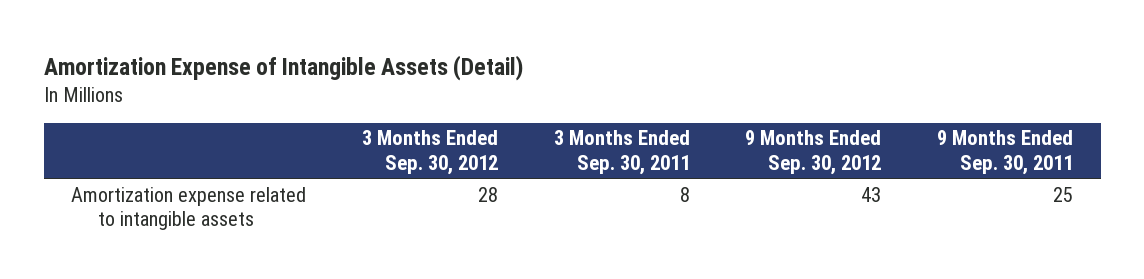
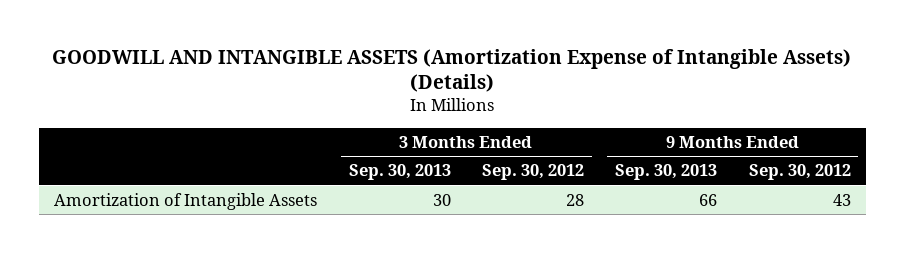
[43,54,523,81] Amortization Expense of Intangible Assets (Detail) -> [52,48,852,93] GOODWILL AND INTANGIBLE ASSETS (Amortization Expense of Intangible Assets) (Details)
[553,130,690,175] 3 Months Ended Sep. 30, 2011 -> none
[936,130,1073,175] 9 Months Ended Sep. 30, 2011 -> none
none -> [348,164,451,181] Sep. 30, 2013
none -> [615,164,718,181] Sep. 30, 2013
[71,186,307,231] Amortization expense related to intangible assets -> [54,193,318,211] Amortization of Intangible Assets

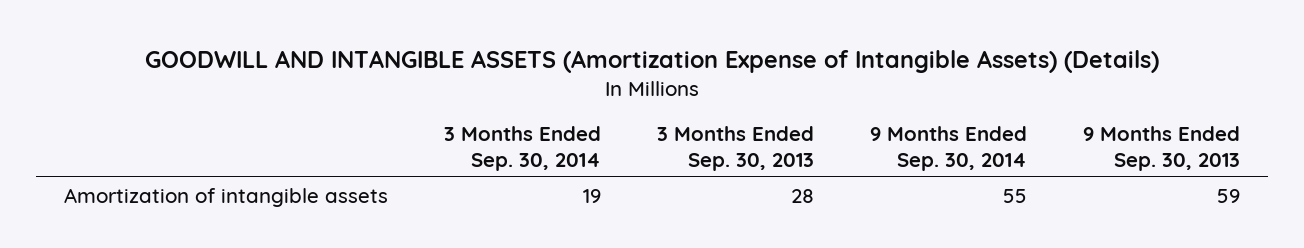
[481,164,584,181] Sep. 30, 2012 -> none
[748,164,851,181] Sep. 30, 2012 -> none
none -> [444,126,602,171] 3 Months Ended Sep. 30, 2014
none -> [870,126,1028,171] 9 Months Ended Sep. 30, 2014
[54,193,318,211] Amortization of Intangible Assets -> [64,187,389,207] Amortization of intangible assets
[432,194,451,207] 30 -> [791,188,815,203] 28
[699,194,718,207] 66 -> [1216,188,1240,203] 59

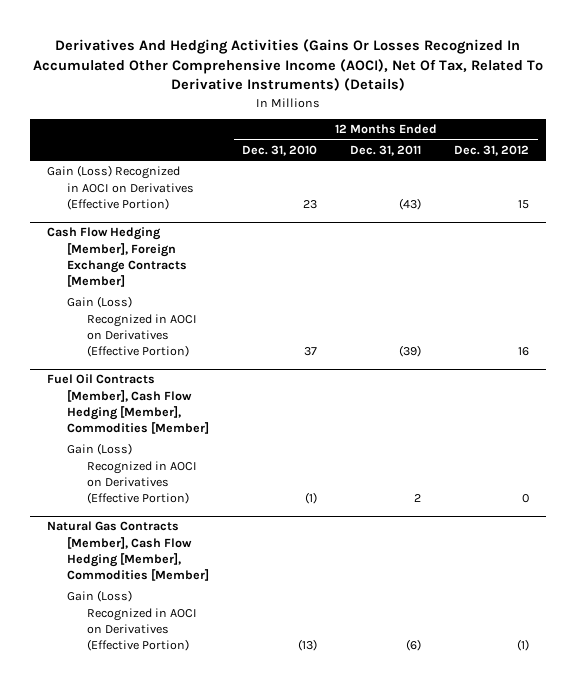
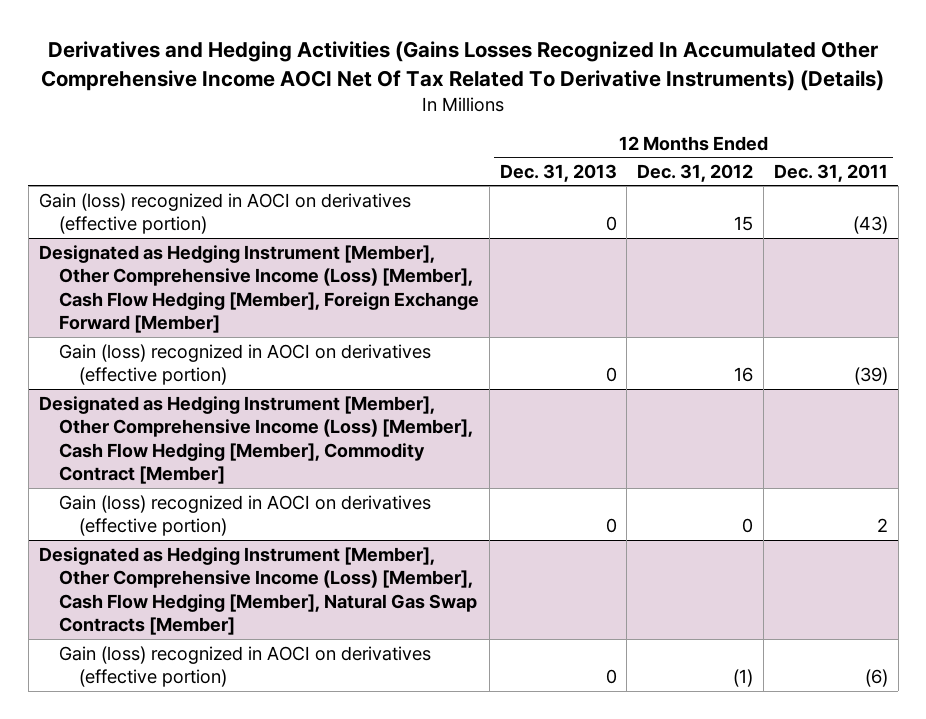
[32,38,543,92] Derivatives And Hedging Activities (Gains Or Losses Recognized In Accumulated Other Comprehensive Income (AOCI), Net Of Tax, Related To Derivative Instruments) (Details) -> [41,41,885,91] Derivatives and Hedging Activities (Gains Losses Recognized In Accumulated Other Comprehensive Income AOCI Net Of Tax Related To Derivative Instruments) (Details)
[242,144,318,156] Dec. 31, 2010 -> none
none -> [499,163,617,182] Dec. 31, 2013
[46,227,187,288] Cash Flow Hedging [Member], Foreign Exchange Contracts [Member] -> none
[46,374,209,435] Fuel Oil Contracts [Member], Cash Flow Hedging [Member], Commodities [Member] -> none
[46,521,209,582] Natural Gas Contracts [Member], Cash Flow Hedging [Member], Commodities [Member] -> none
[46,165,194,210] Gain (Loss) Recognized in AOCI on Derivatives (Effective Portion) -> [38,192,411,235] Gain (loss) recognized in AOCI on derivatives (effective portion)
none -> [38,244,479,334] Designated as Hedging Instrument [Member], Other Comprehensive Income (Loss) [Member], Cash Flow Hedging [Member], Foreign Exchange Forward [Member]
[66,296,198,358] Gain (Loss) Recognized in AOCI on Derivatives (Effective Portion) -> [58,343,431,386] Gain (loss) recognized in AOCI on derivatives (effective portion)
none -> [38,395,473,485] Designated as Hedging Instrument [Member], Other Comprehensive Income (Loss) [Member], Cash Flow Hedging [Member], Commodity Contract [Member]
[66,443,198,505] Gain (Loss) Recognized in AOCI on Derivatives (Effective Portion) -> [58,494,431,537] Gain (loss) recognized in AOCI on derivatives (effective portion)
none -> [38,546,477,636] Designated as Hedging Instrument [Member], Other Comprehensive Income (Loss) [Member], Cash Flow Hedging [Member], Natural Gas Swap Contracts [Member]
[66,590,198,652] Gain (Loss) Recognized in AOCI on Derivatives (Effective Portion) -> [58,645,431,688] Gain (loss) recognized in AOCI on derivatives (effective portion)

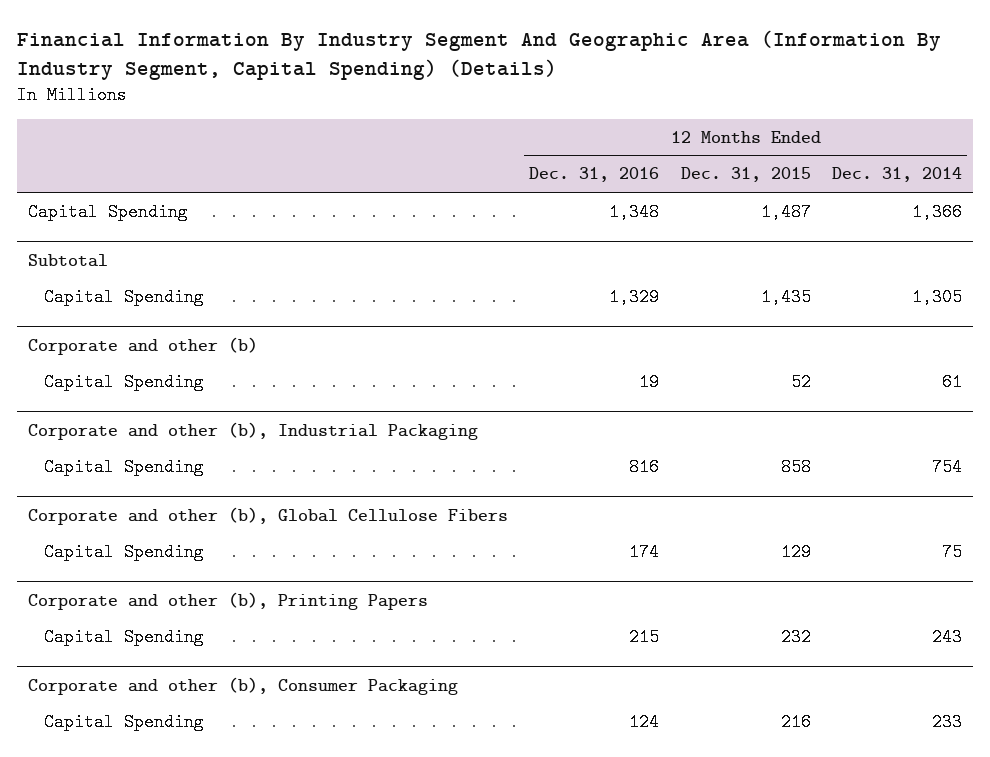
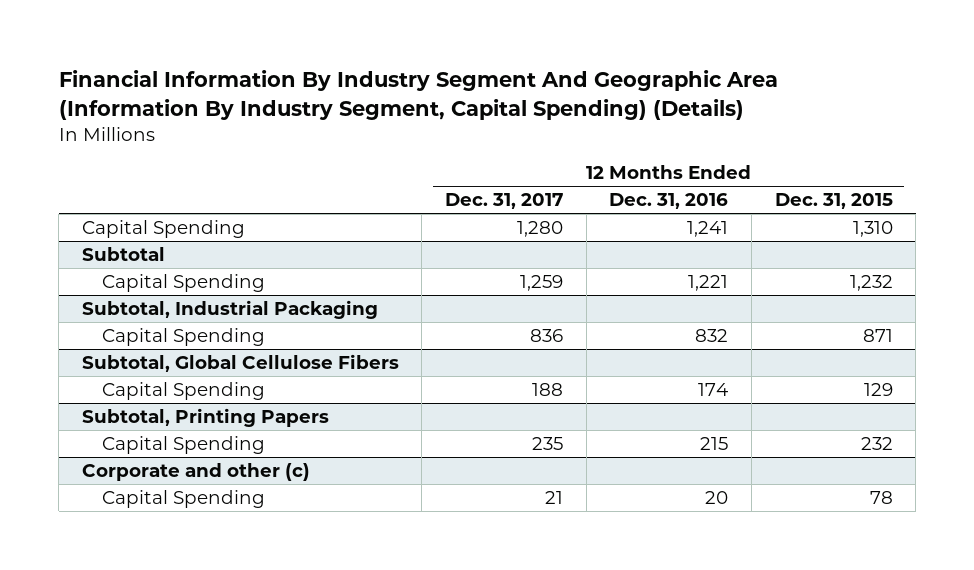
[832,167,963,183] Dec. 31, 2014 -> none
none -> [445,193,564,210] Dec. 31, 2017
[609,203,660,222] 1,348 -> [687,220,729,237] 1,241
[760,203,811,222] 1,487 -> [852,220,893,237] 1,310
[27,336,258,355] Corporate and other (b) -> none
[27,421,478,440] Corporate and other (b), Industrial Packaging -> none
[44,458,205,477] Capital Spending -> none
[27,506,508,525] Corporate and other (b), Global Cellulose Fibers -> none
[609,288,660,307] 1,329 -> [688,274,729,291] 1,221
[760,288,811,307] 1,435 -> [849,274,893,291] 1,232
none -> [81,299,378,319] Subtotal, Industrial Packaging
[639,373,660,392] 19 -> [695,328,729,342] 832
[790,373,811,392] 52 -> [862,328,893,342] 871
none -> [81,353,399,372] Subtotal, Global Cellulose Fibers
[27,591,428,610] Corporate and other (b), Printing Papers -> none
none -> [81,407,329,427] Subtotal, Printing Papers
[27,676,458,695] Corporate and other (b), Consumer Packaging -> none
none -> [81,462,310,481] Corporate and other (c)
[629,713,660,732] 124 -> [705,490,729,504] 20
[780,713,811,732] 216 -> [869,490,893,504] 78

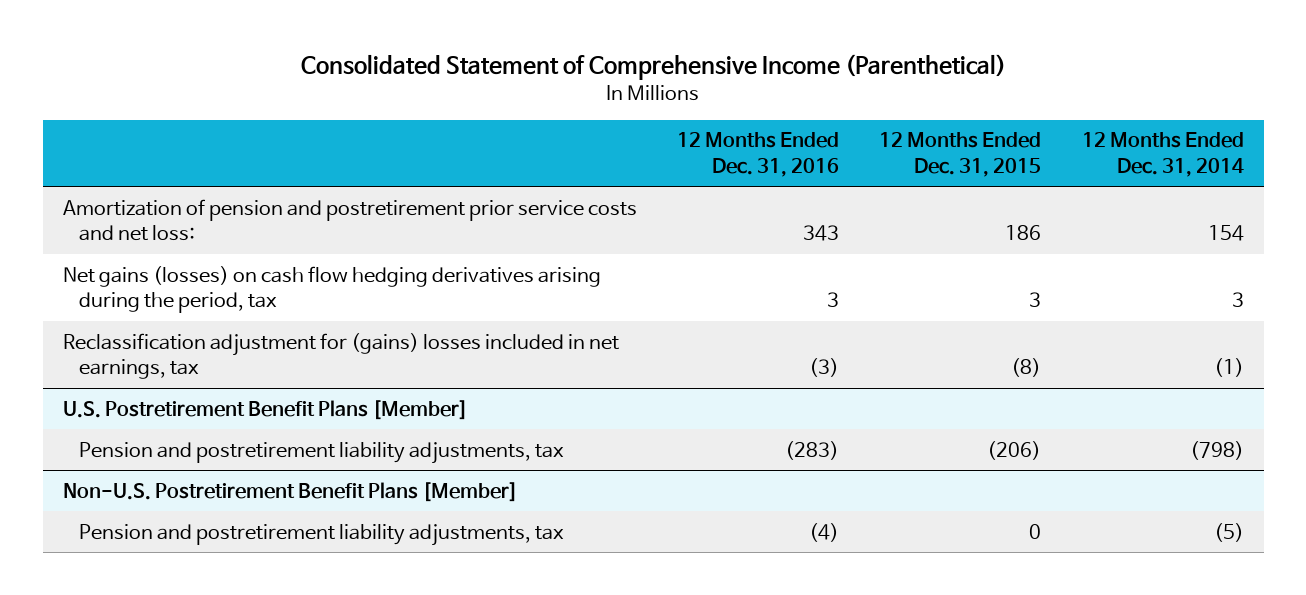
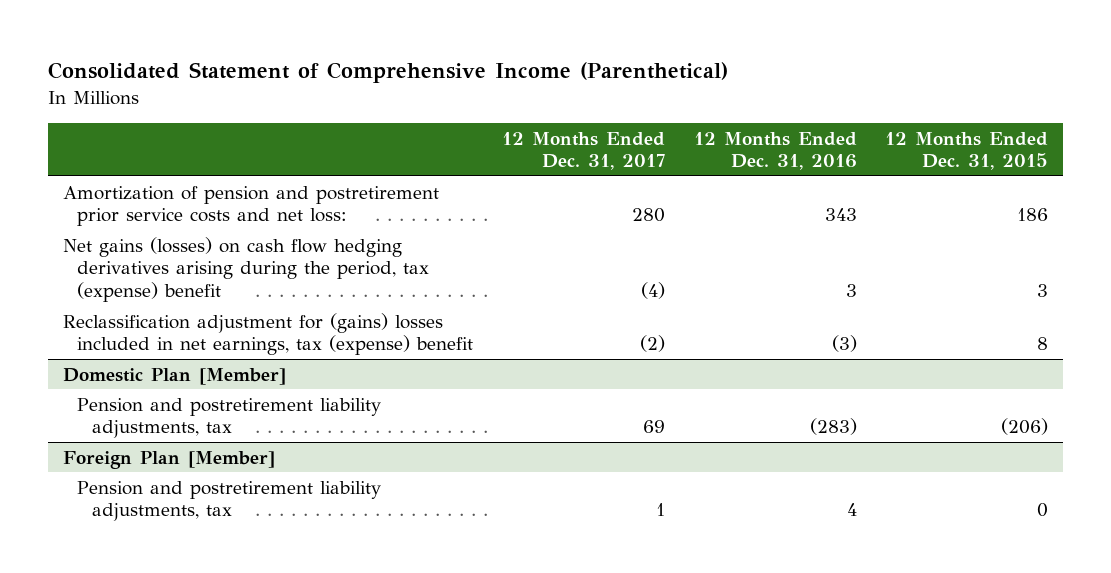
[1081,132,1244,177] 12 Months Ended Dec. 31, 2014 -> none
none -> [502,131,666,171] 12 Months Ended Dec. 31, 2017
[62,399,468,420] U.S. Postretirement Benefit Plans [Member] -> none
[62,265,601,314] Net gains (losses) on cash flow hedging derivatives arising during the period, tax -> [62,236,430,303] Net gains (losses) on cash flow hedging derivatives arising during the period, tax (expense) benefit
[62,332,619,380] Reclassification adjustment for (gains) losses included in net earnings, tax -> [62,312,474,356] Reclassification adjustment for (gains) losses included in net earnings, tax (expense) benefit
[1011,358,1042,378] (8) -> [1037,337,1049,351] 8
none -> [62,367,286,385] Domestic Plan [Member]
[62,481,518,502] Non-U.S. Postretirement Benefit Plans [Member] -> none
none -> [62,450,275,469] Foreign Plan [Member]
[808,522,839,542] (4) -> [846,503,857,517] 4

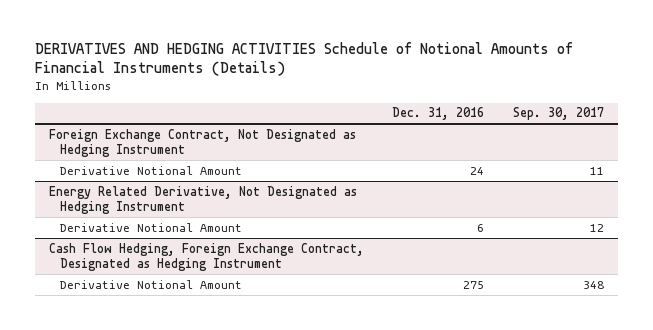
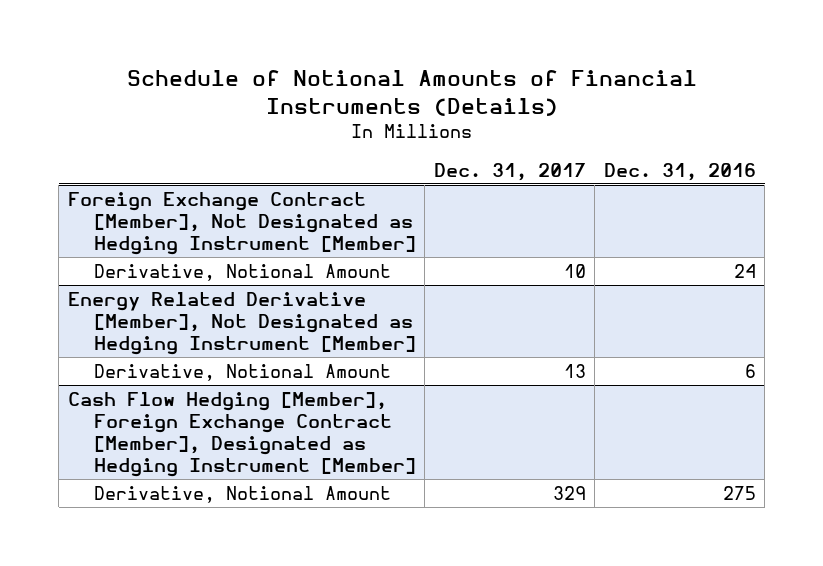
[34,42,573,77] DERIVATIVES AND HEDGING ACTIVITIES Schedule of Notional Amounts of Financial Instruments (Details) -> [126,70,697,117] Schedule of Notional Amounts of Financial Instruments (Details)
[512,107,604,121] Sep. 30, 2017 -> none
none -> [433,162,586,181] Dec. 31, 2017
[48,128,356,157] Foreign Exchange Contract, Not Designated as Hedging Instrument -> [67,191,416,256] Foreign Exchange Contract [Member], Not Designated as Hedging Instrument [Member]
[59,165,242,175] Derivative Notional Amount -> [93,263,391,281] Derivative, Notional Amount
[48,185,357,214] Energy Related Derivative, Not Designated as Hedging Instrument -> [67,291,416,356] Energy Related Derivative [Member], Not Designated as Hedging Instrument [Member]
[59,222,242,232] Derivative Notional Amount -> [93,363,391,381] Derivative, Notional Amount
[48,242,364,271] Cash Flow Hedging, Foreign Exchange Contract, Designated as Hedging Instrument -> [67,391,416,478] Cash Flow Hedging [Member], Foreign Exchange Contract [Member], Designated as Hedging Instrument [Member]
[59,279,242,289] Derivative Notional Amount -> [93,485,391,503] Derivative, Notional Amount

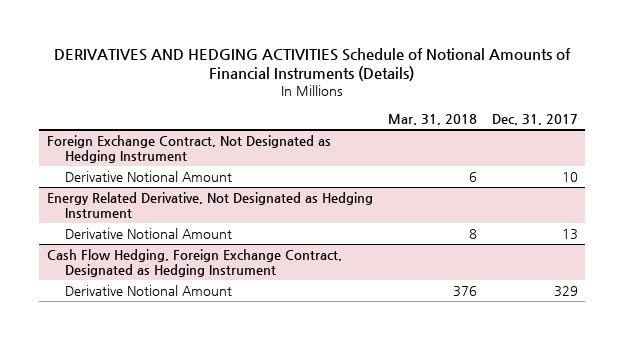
[126,70,697,117] Schedule of Notional Amounts of Financial Instruments (Details) -> [54,47,572,82] DERIVATIVES AND HEDGING ACTIVITIES Schedule of Notional Amounts of Financial Instruments (Details)
[603,162,756,181] Dec. 31, 2016 -> none
none -> [387,113,477,125] Mar. 31, 2018
[67,191,416,256] Foreign Exchange Contract [Member], Not Designated as Hedging Instrument [Member] -> [46,135,331,163] Foreign Exchange Contract, Not Designated as Hedging Instrument
[93,263,391,281] Derivative, Notional Amount -> [65,171,233,183] Derivative Notional Amount
[67,291,416,356] Energy Related Derivative [Member], Not Designated as Hedging Instrument [Member] -> [46,192,373,218] Energy Related Derivative, Not Designated as Hedging Instrument
[93,363,391,381] Derivative, Notional Amount -> [65,228,233,240] Derivative Notional Amount
[67,391,416,478] Cash Flow Hedging [Member], Foreign Exchange Contract [Member], Designated as Hedging Instrument [Member] -> [46,249,342,277] Cash Flow Hedging, Foreign Exchange Contract, Designated as Hedging Instrument
[93,485,391,503] Derivative, Notional Amount -> [65,285,233,297] Derivative Notional Amount

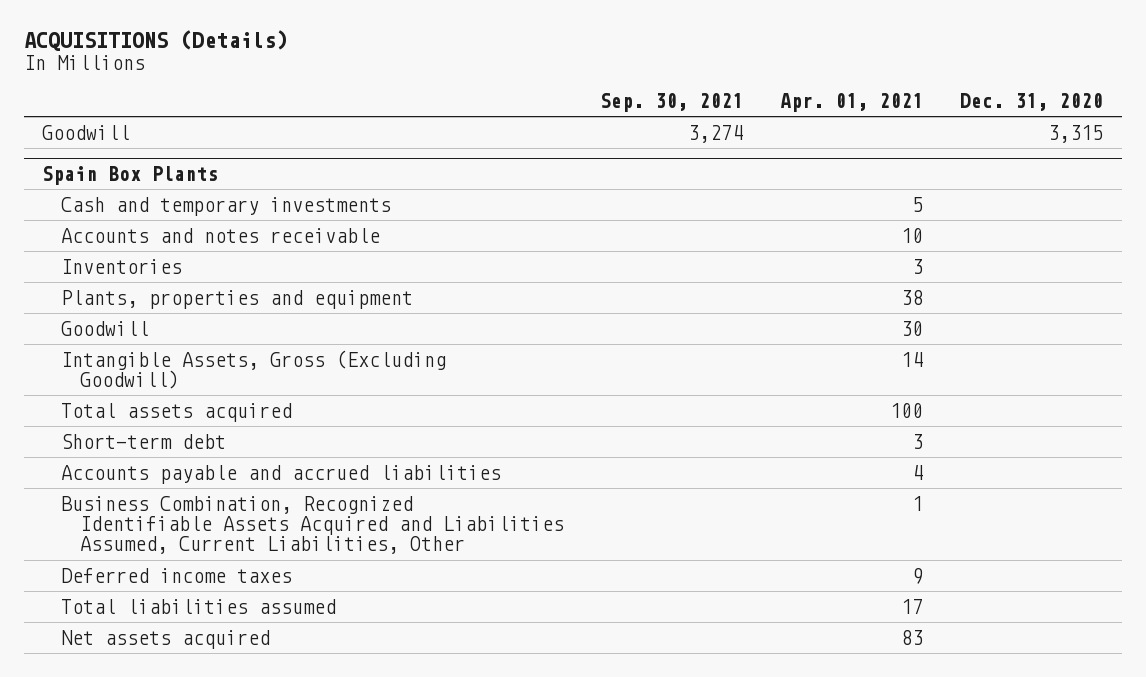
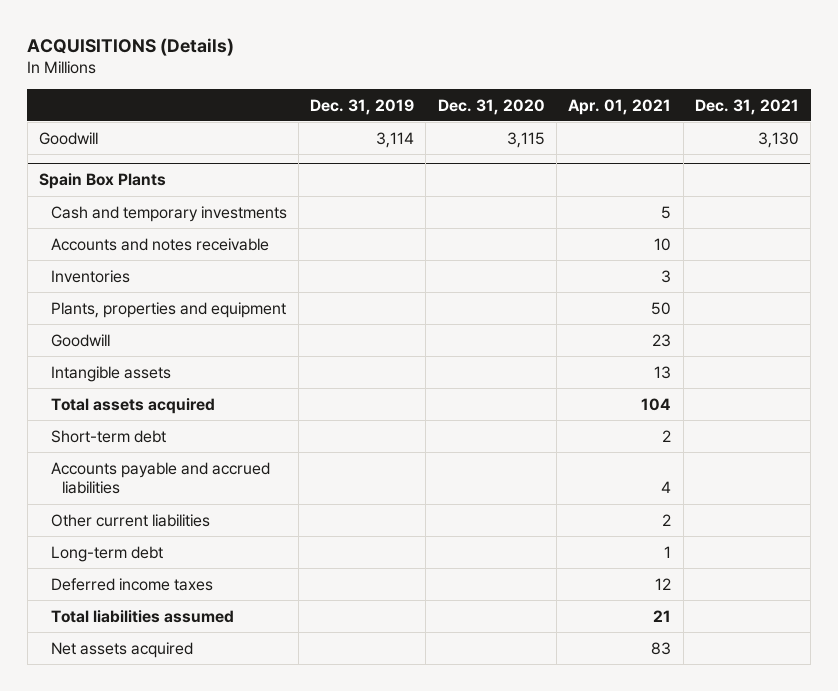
[600,93,744,113] Sep. 30, 2021 -> none
none -> [310,98,415,115] Dec. 31, 2019
none -> [694,98,799,115] Dec. 31, 2021
[1048,124,1104,143] 3,315 -> [506,131,545,148] 3,115
[901,289,924,305] 38 -> [651,301,672,315] 50
[901,320,924,336] 30 -> [652,333,672,347] 23
[60,349,446,390] Intangible Assets, Gross (Excluding Goodwill) -> [50,365,171,382] Intangible assets
[901,351,924,367] 14 -> [654,365,672,379] 13
[890,402,924,418] 100 -> [641,397,672,411] 104
[912,433,924,449] 3 -> [662,429,672,442] 2
[60,495,564,555] Business Combination, Recognized Identifiable Assets Acquired and Liabilities Assumed, Current Liabilities, Other -> [50,513,210,527] Other current liabilities
[912,495,924,511] 1 -> [662,513,672,526] 2
none -> [50,545,163,562] Long-term debt
[912,567,924,584] 9 -> [655,577,672,590] 12
[901,598,924,614] 17 -> [653,609,672,622] 21

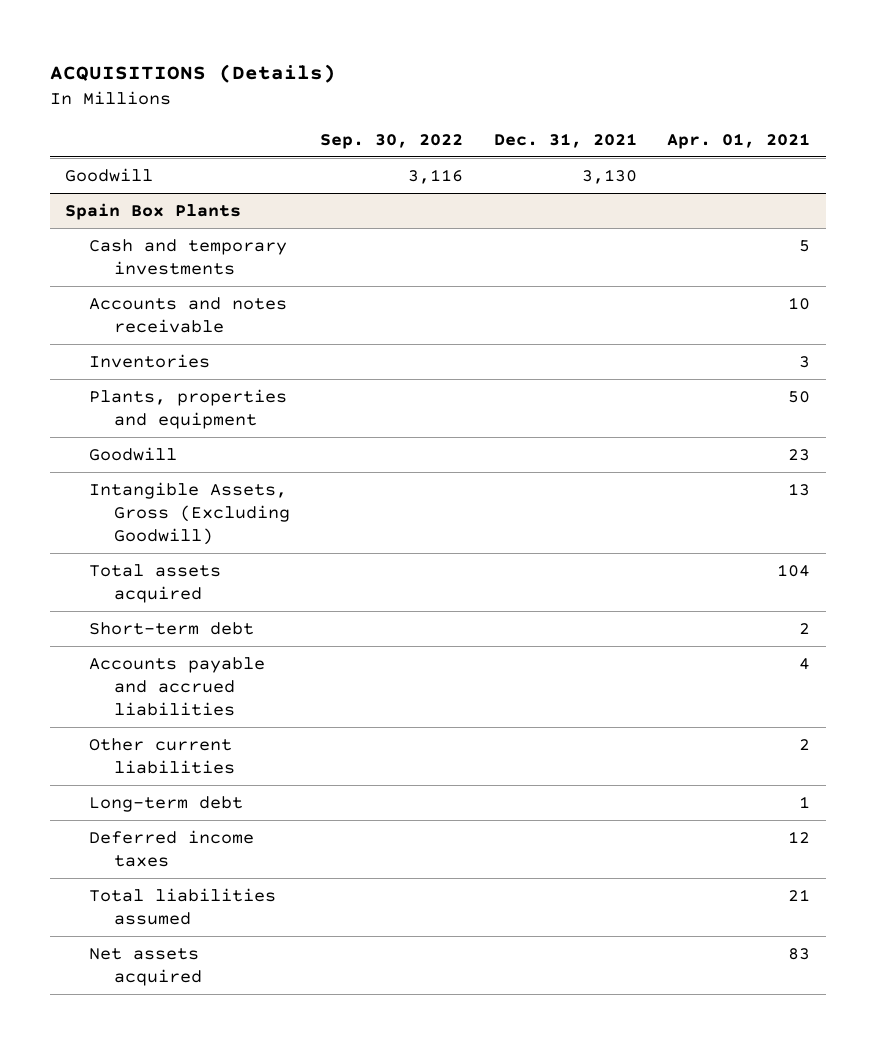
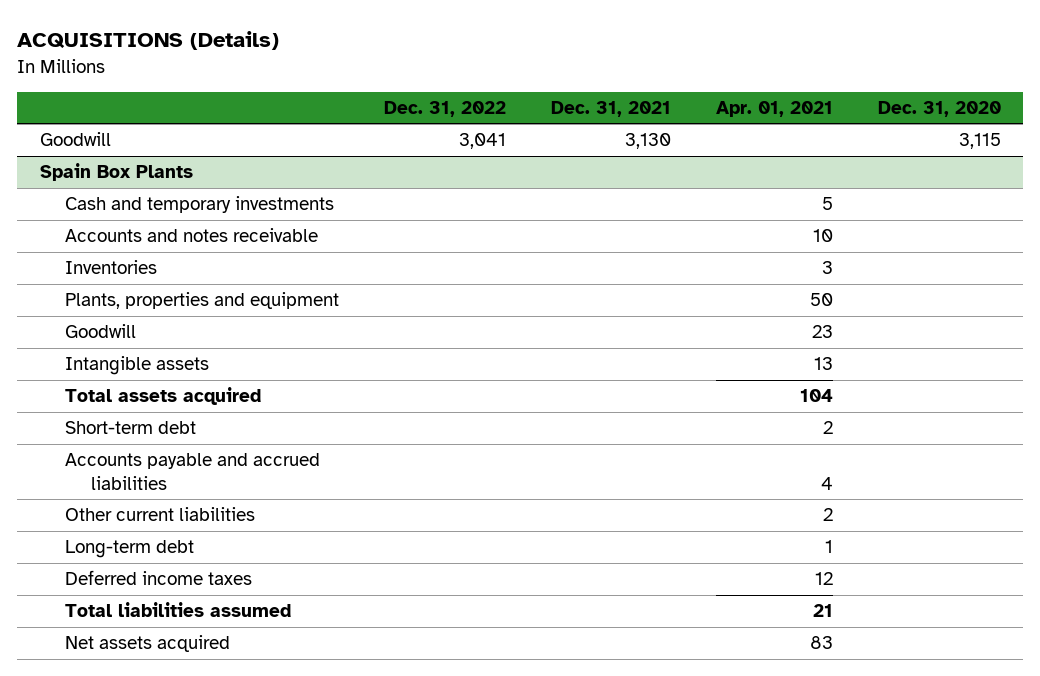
[320,134,464,150] Sep. 30, 2022 -> none
none -> [384,101,507,118] Dec. 31, 2022
none -> [877,101,1001,118] Dec. 31, 2020
[89,481,290,546] Intangible Assets, Gross (Excluding Goodwill) -> [65,356,210,376] Intangible assets

